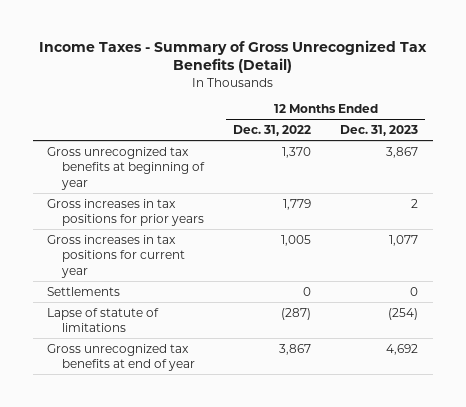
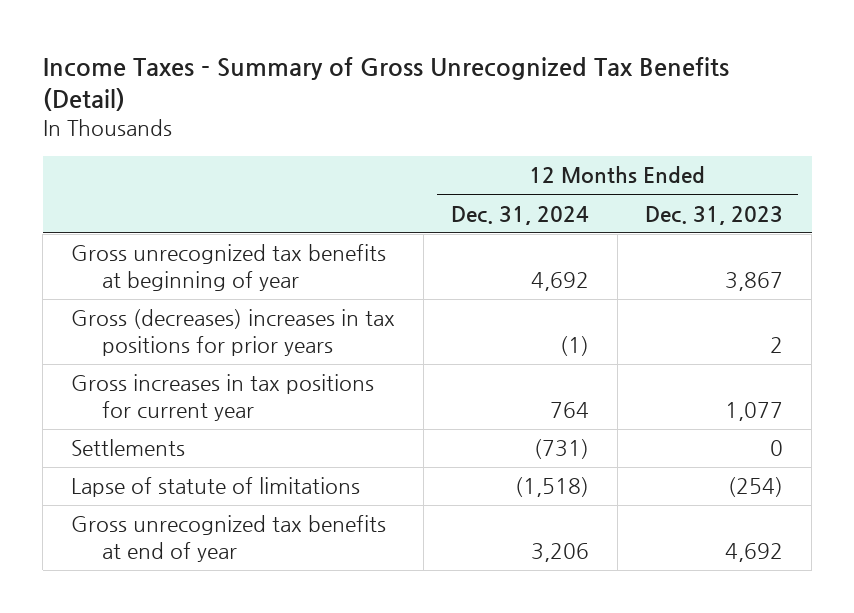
[232,125,311,137] Dec. 31, 2022 -> none
none -> [451,205,590,225] Dec. 31, 2024
[47,198,204,227] Gross increases in tax positions for prior years -> [70,309,395,356] Gross (decreases) increases in tax positions for prior years

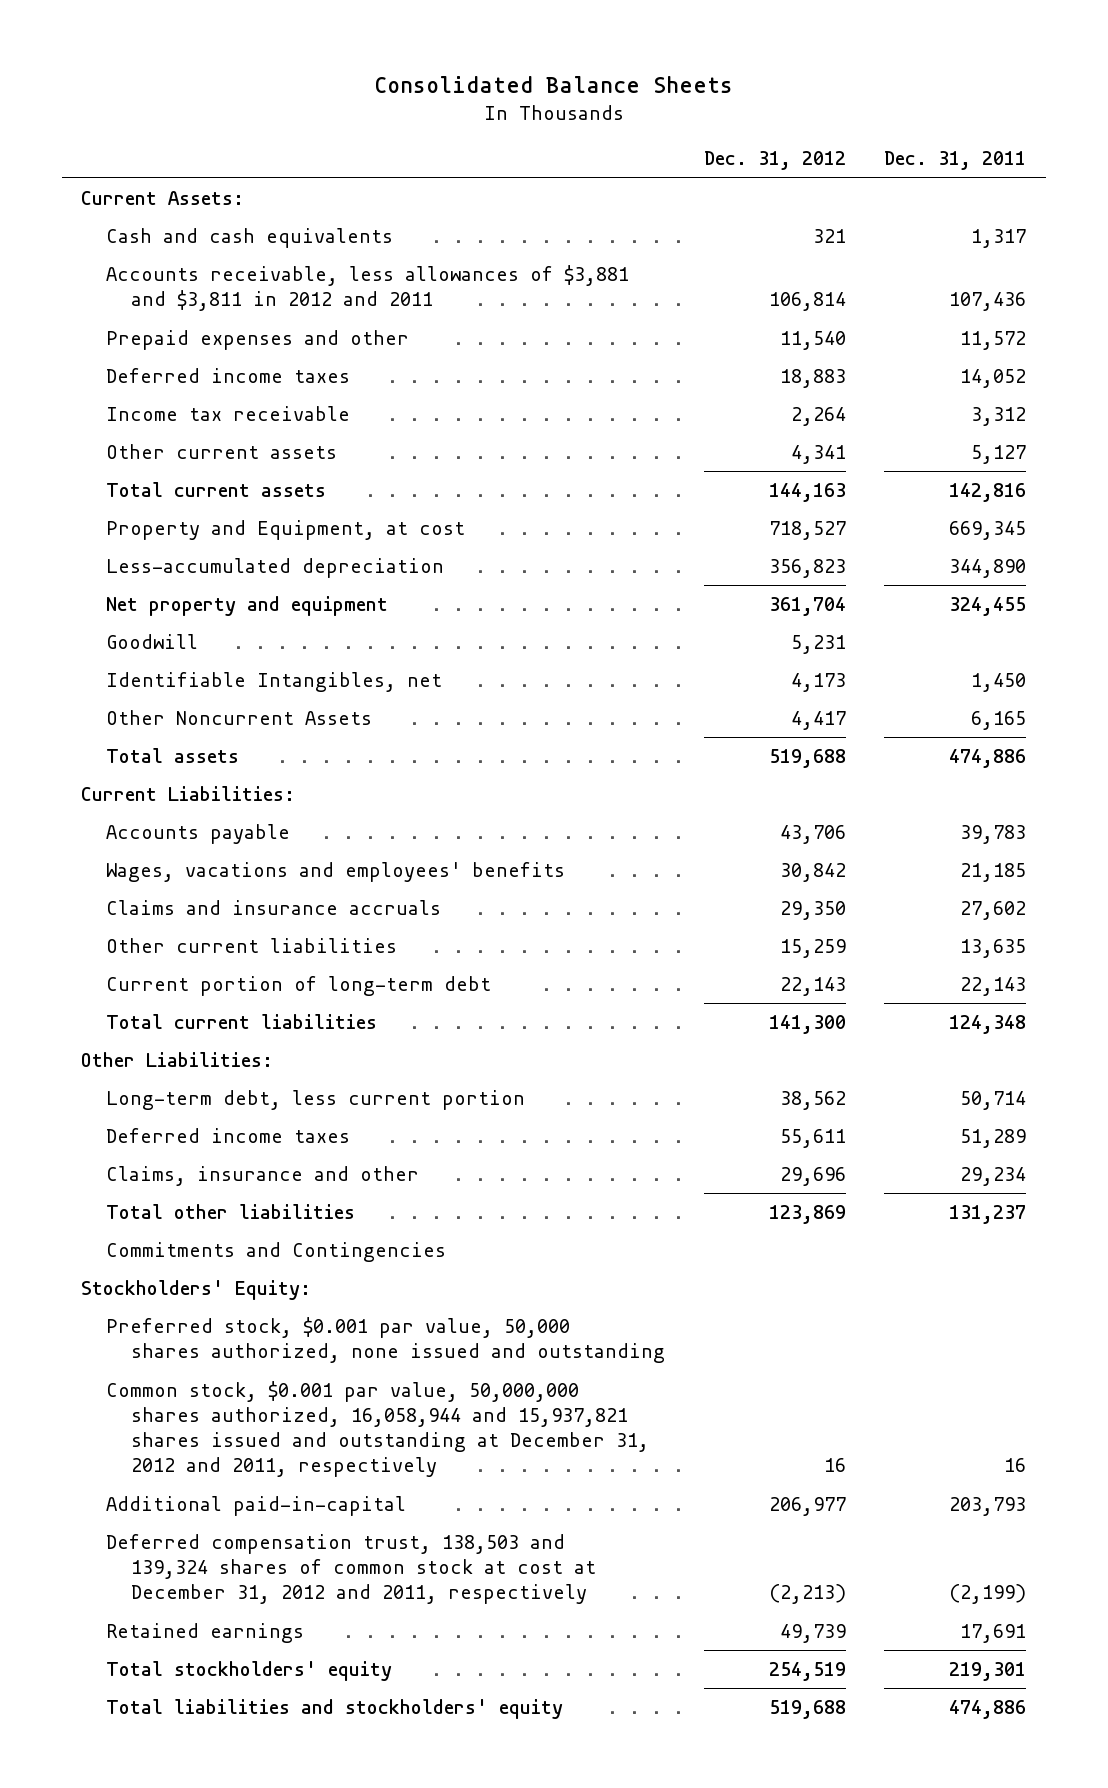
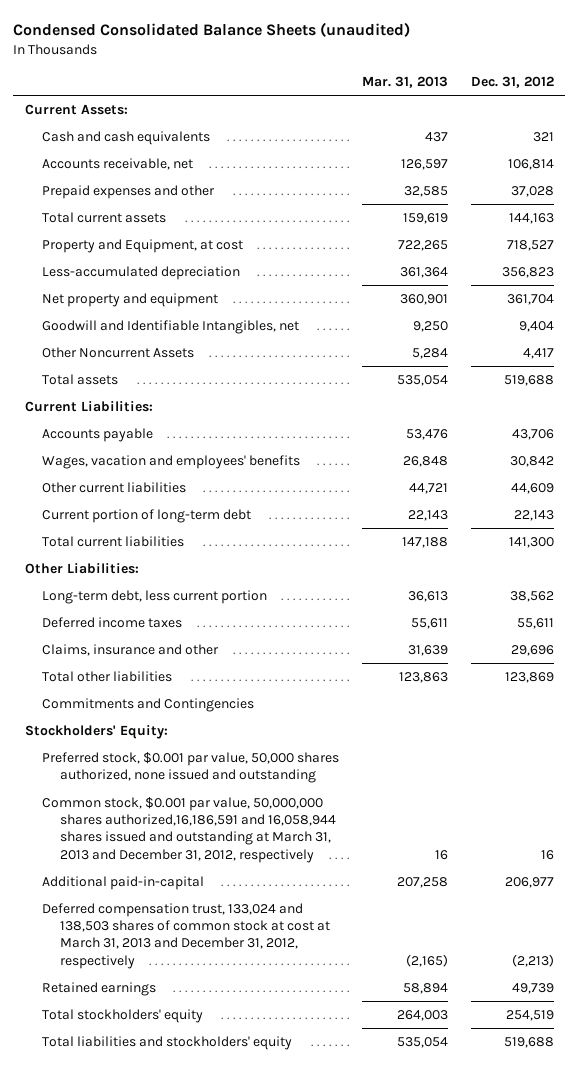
[373,75,733,93] Consolidated Balance Sheets -> [13,21,411,37] Condensed Consolidated Balance Sheets (unaudited)
[884,151,1027,171] Dec. 31, 2011 -> none
none -> [361,75,448,88] Mar. 31, 2013
[106,368,351,384] Deferred income taxes -> none
[106,406,351,422] Income tax receivable -> none
[106,444,338,460] Other current assets -> none
[106,265,630,312] Accounts receivable, less allowances of $3,881 and $3,811 in 2012 and 2011 -> [42,158,194,171] Accounts receivable, net
[779,331,846,351] 11,540 -> [510,186,554,198] 37,028
[106,672,443,693] Identifiable Intangibles, net -> none
[106,634,199,650] Goodwill -> [42,320,300,335] Goodwill and Identifiable Intangibles, net
[790,635,846,655] 5,231 -> [518,321,554,333] 9,404
[106,900,442,916] Claims and insurance accruals -> none
[106,862,566,883] Wages, vacations and employees' benefits -> [42,455,301,470] Wages, vacation and employees' benefits
[779,939,846,959] 15,259 -> [510,483,554,495] 44,609
[106,1381,649,1478] Common stock, $0.001 par value, 50,000,000 shares authorized, 16,058,944 and 15,937,821 shares issued and outstanding at December 31, 2012 and 2011, respectively -> [42,797,336,863] Common stock, $0.001 par value, 50,000,000 shares authorized,16,186,591 and 16,058,944 shares issued and outstanding at March 31, 2013 and December 31, 2012, respectively
[106,1534,596,1605] Deferred compensation trust, 138,503 and 139,324 shares of common stock at cost at December 31, 2012 and 2011, respectively -> [42,903,330,969] Deferred compensation trust, 133,024 and 138,503 shares of common stock at cost at March 31, 2013 and December 31, 2012, respectively

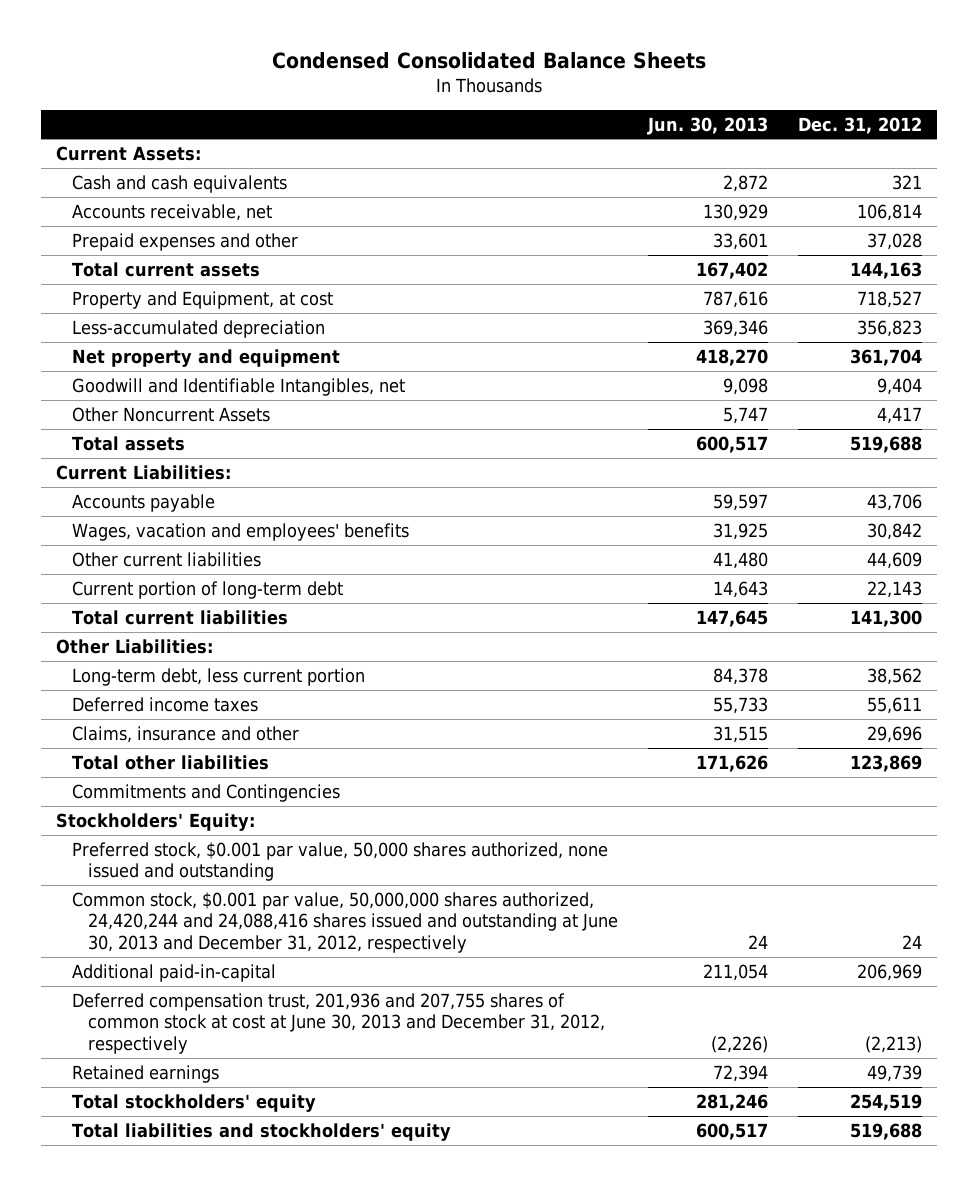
[13,21,411,37] Condensed Consolidated Balance Sheets (unaudited) -> [272,52,707,70] Condensed Consolidated Balance Sheets
[361,75,448,88] Mar. 31, 2013 -> none
none -> [647,116,769,135] Jun. 30, 2013
[42,797,336,863] Common stock, $0.001 par value, 50,000,000 shares authorized,16,186,591 and 16,058,944 shares issued and outstanding at March 31, 2013 and December 31, 2012, respectively -> [71,891,619,954] Common stock, $0.001 par value, 50,000,000 shares authorized, 24,420,244 and 24,088,416 shares issued and outstanding at June 30, 2013 and December 31, 2012, respectively
[540,849,554,860] 16 -> [902,935,923,950] 24
[504,877,554,889] 206,977 -> [857,963,923,981] 206,969
[42,903,330,969] Deferred compensation trust, 133,024 and 138,503 shares of common stock at cost at March 31, 2013 and December 31, 2012, respectively -> [71,992,606,1055] Deferred compensation trust, 201,936 and 207,755 shares of common stock at cost at June 30, 2013 and December 31, 2012, respectively

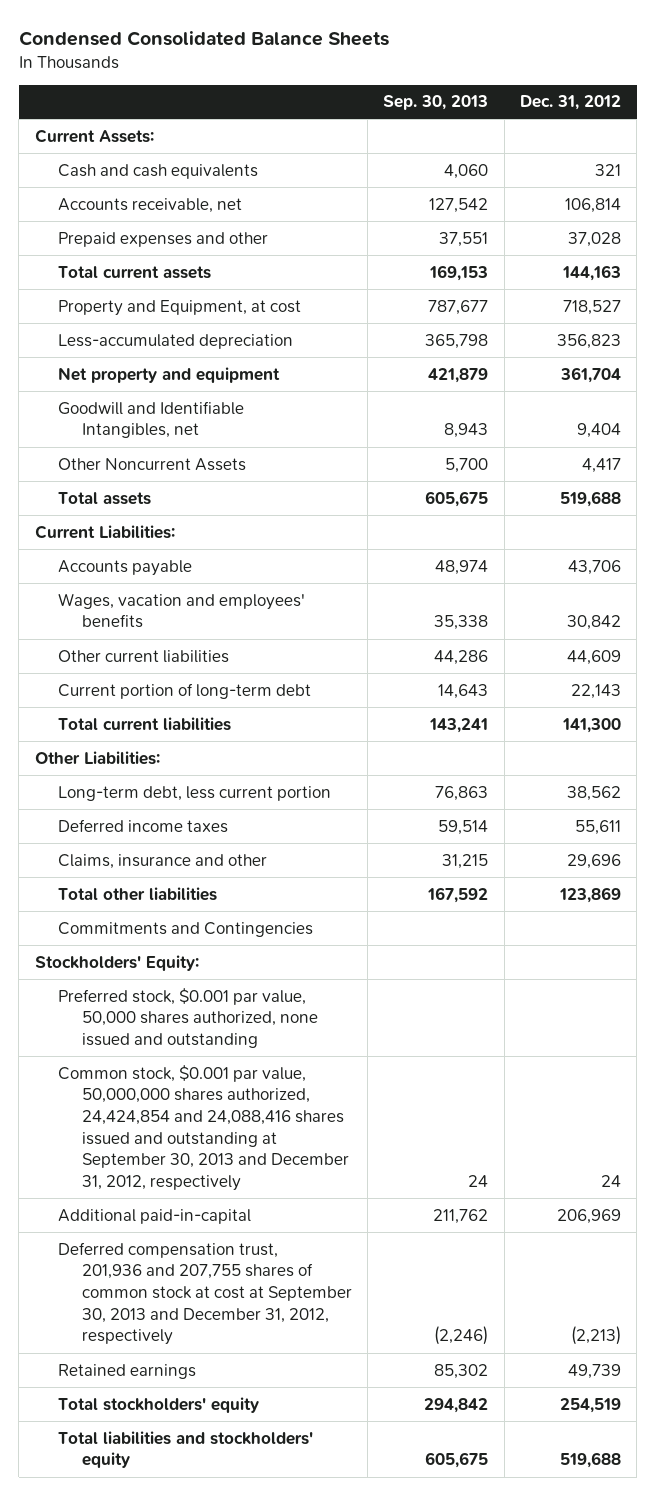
[647,116,769,135] Jun. 30, 2013 -> none
none -> [383,95,489,111] Sep. 30, 2013
[71,891,619,954] Common stock, $0.001 par value, 50,000,000 shares authorized, 24,420,244 and 24,088,416 shares issued and outstanding at June 30, 2013 and December 31, 2012, respectively -> [58,1064,349,1192] Common stock, $0.001 par value, 50,000,000 shares authorized, 24,424,854 and 24,088,416 shares issued and outstanding at September 30, 2013 and December 31, 2012, respectively
[71,992,606,1055] Deferred compensation trust, 201,936 and 207,755 shares of common stock at cost at June 30, 2013 and December 31, 2012, respectively -> [58,1241,352,1346] Deferred compensation trust, 201,936 and 207,755 shares of common stock at cost at September 30, 2013 and December 31, 2012, respectively

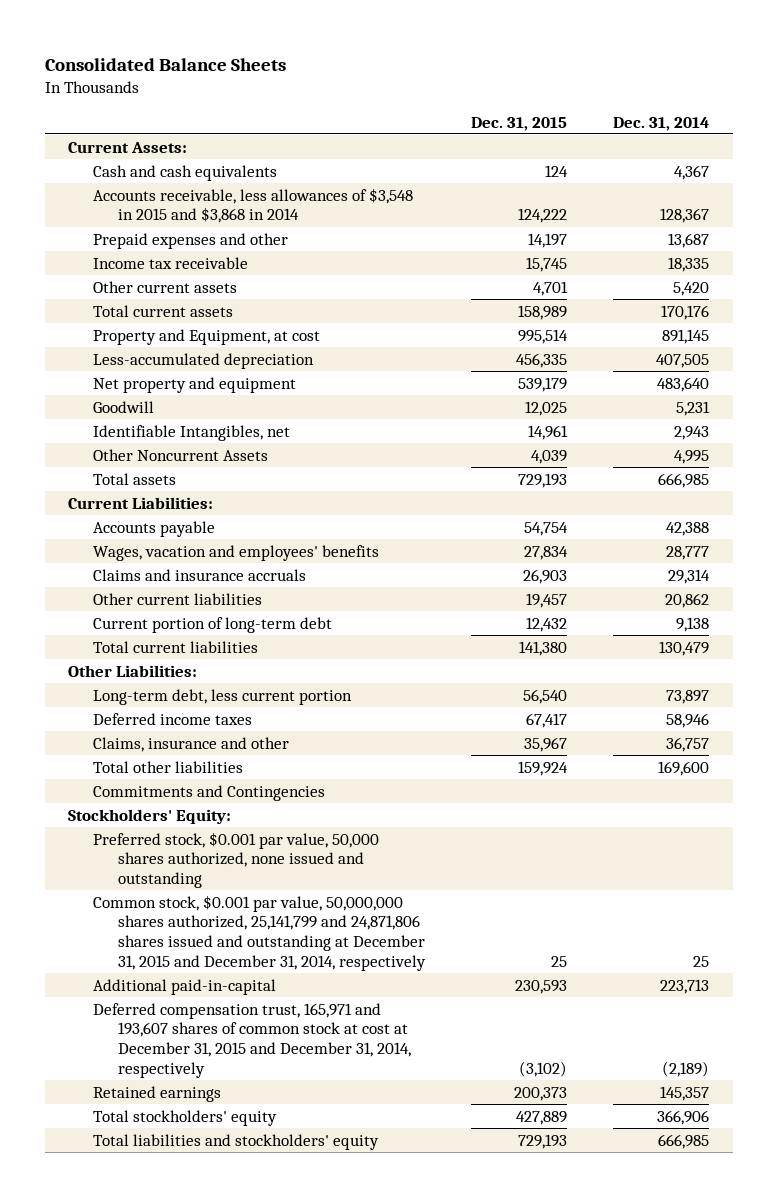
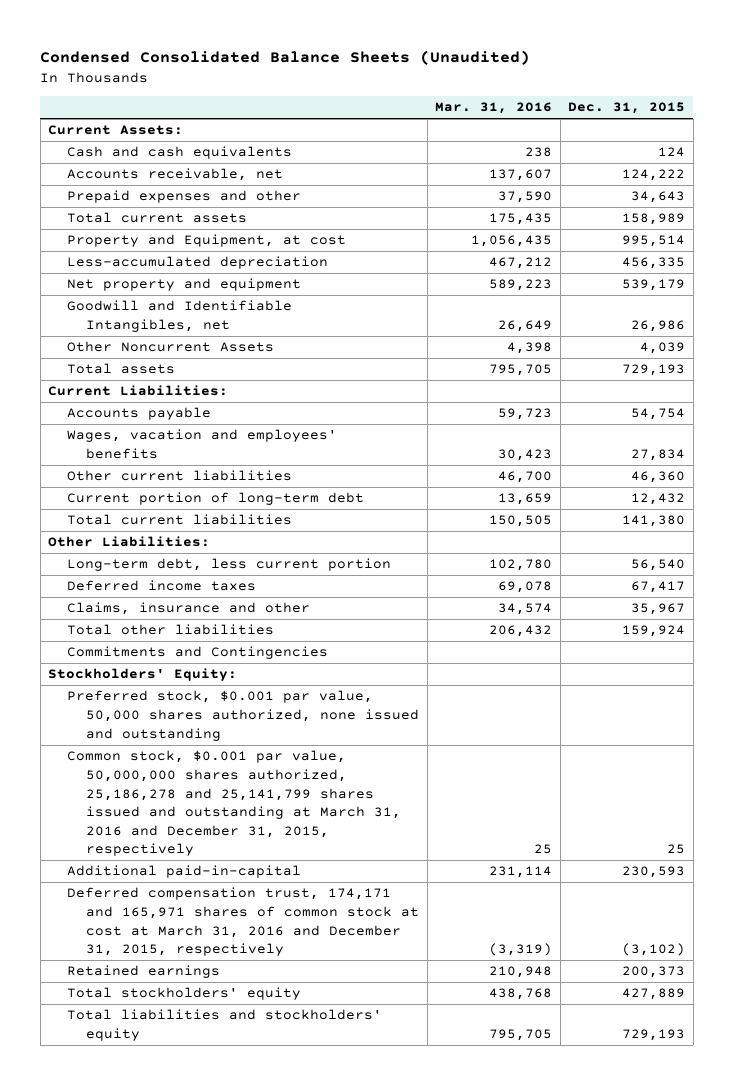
[44,57,286,71] Consolidated Balance Sheets -> [40,50,531,66] Condensed Consolidated Balance Sheets (Unaudited)
[613,116,710,131] Dec. 31, 2014 -> none
none -> [435,102,553,115] Mar. 31, 2016
[92,256,248,269] Income tax receivable -> none
[92,280,237,293] Other current assets -> none
[92,187,413,224] Accounts receivable, less allowances of $3,548 in 2015 and $3,868 in 2014 -> [67,168,284,182] Accounts receivable, net
[528,232,568,248] 14,197 -> [631,191,686,204] 34,643
[92,424,290,441] Identifiable Intangibles, net -> none
[92,400,154,413] Goodwill -> [67,300,293,332] Goodwill and Identifiable Intangibles, net
[525,400,568,416] 12,025 -> [631,319,686,332] 26,986
[92,568,306,581] Claims and insurance accruals -> none
[526,592,568,608] 19,457 -> [631,471,686,484] 46,360
[92,894,426,971] Common stock, $0.001 par value, 50,000,000 shares authorized, 25,141,799 and 24,871,806 shares issued and outstanding at December 31, 2015 and December 31, 2014, respectively -> [67,750,402,857] Common stock, $0.001 par value, 50,000,000 shares authorized, 25,186,278 and 25,141,799 shares issued and outstanding at March 31, 2016 and December 31, 2015, respectively
[92,1002,411,1078] Deferred compensation trust, 165,971 and 193,607 shares of common stock at cost at December 31, 2015 and December 31, 2014, respectively -> [67,887,420,957] Deferred compensation trust, 174,171 and 165,971 shares of common stock at cost at March 31, 2016 and December 31, 2015, respectively

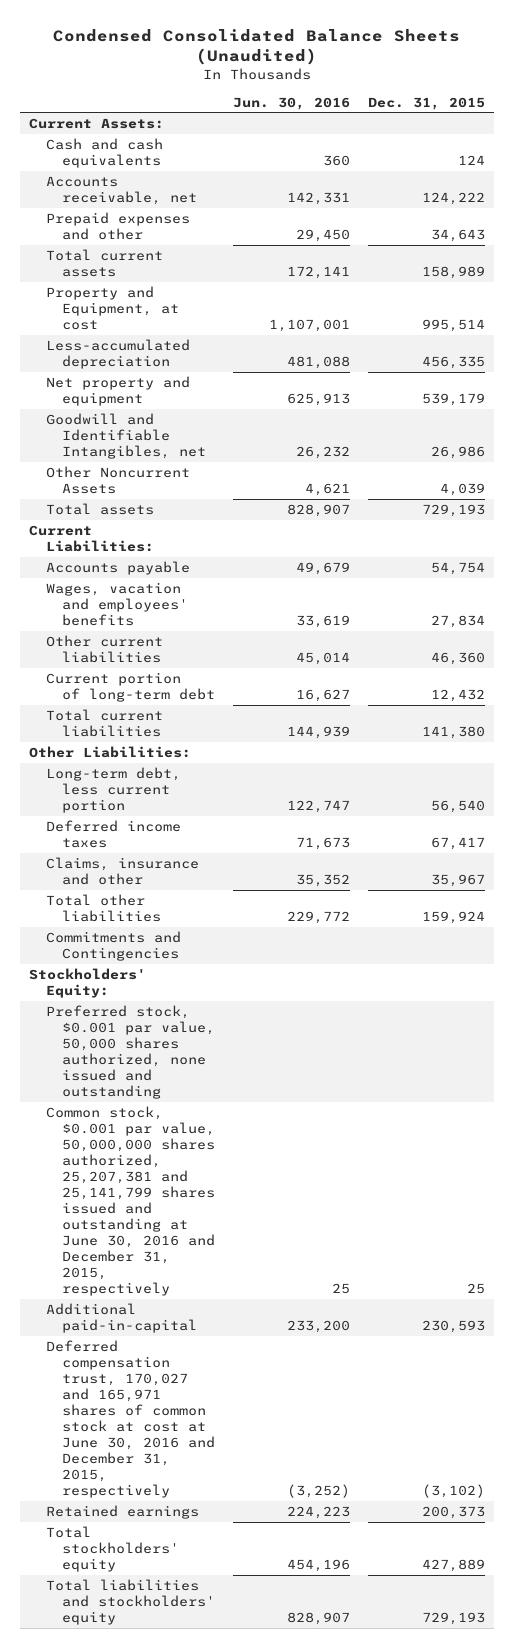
[435,102,553,115] Mar. 31, 2016 -> none
none -> [233,96,351,110] Jun. 30, 2016
[67,750,402,857] Common stock, $0.001 par value, 50,000,000 shares authorized, 25,186,278 and 25,141,799 shares issued and outstanding at March 31, 2016 and December 31, 2015, respectively -> [45,1105,216,1296] Common stock, $0.001 par value, 50,000,000 shares authorized, 25,207,381 and 25,141,799 shares issued and outstanding at June 30, 2016 and December 31, 2015, respectively
[67,887,420,957] Deferred compensation trust, 174,171 and 165,971 shares of common stock at cost at March 31, 2016 and December 31, 2015, respectively -> [45,1339,216,1498] Deferred compensation trust, 170,027 and 165,971 shares of common stock at cost at June 30, 2016 and December 31, 2015, respectively

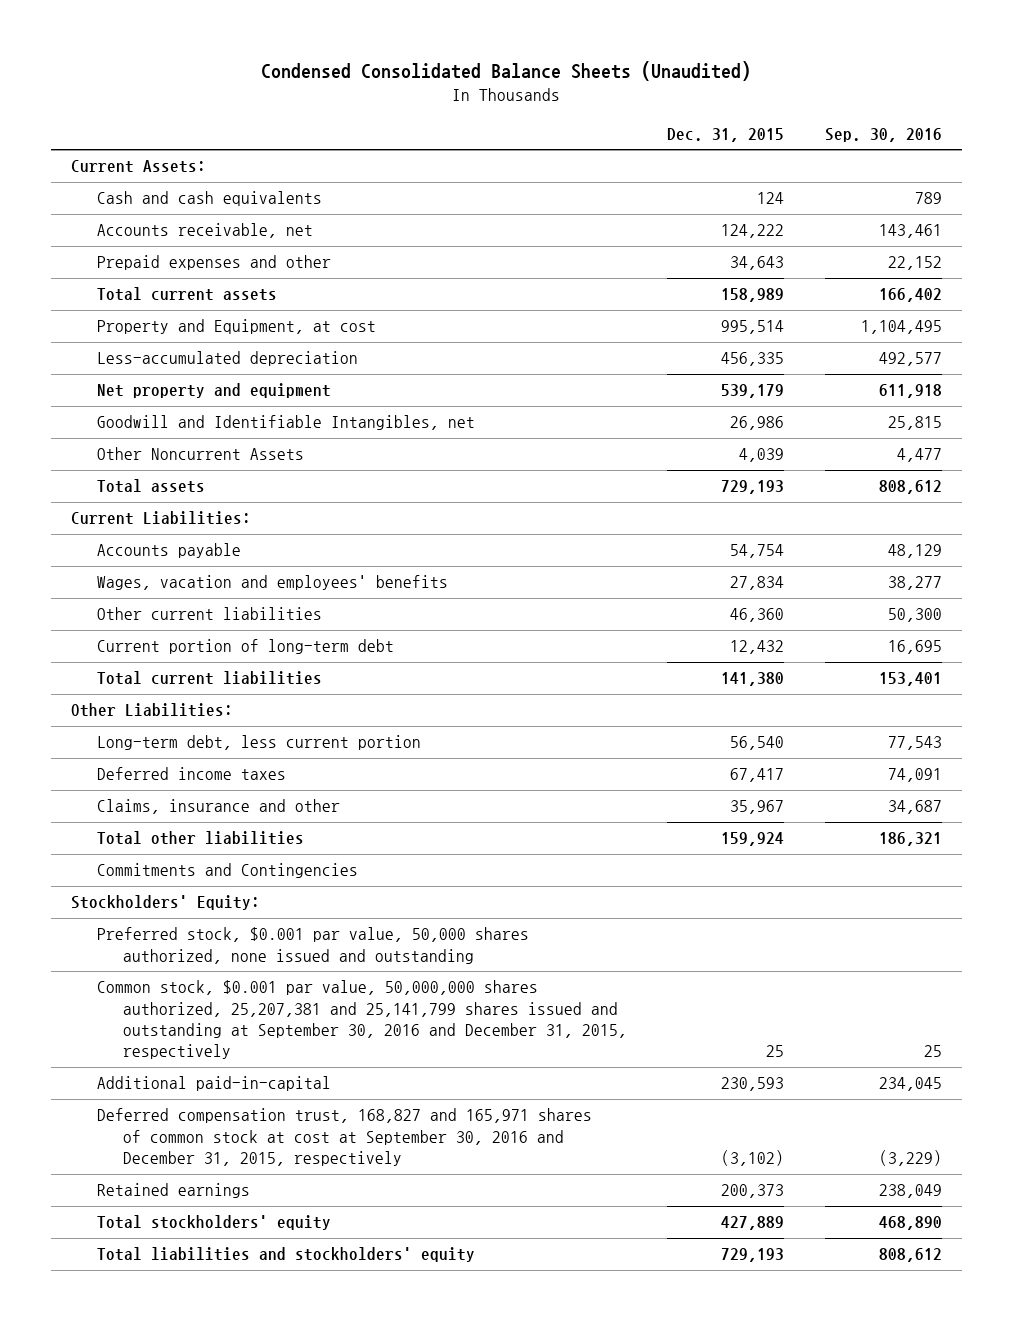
[233,96,351,110] Jun. 30, 2016 -> none
none -> [824,127,942,142] Sep. 30, 2016
[45,1105,216,1296] Common stock, $0.001 par value, 50,000,000 shares authorized, 25,207,381 and 25,141,799 shares issued and outstanding at June 30, 2016 and December 31, 2015, respectively -> [96,980,628,1060] Common stock, $0.001 par value, 50,000,000 shares authorized, 25,207,381 and 25,141,799 shares issued and outstanding at September 30, 2016 and December 31, 2015, respectively
[45,1339,216,1498] Deferred compensation trust, 170,027 and 165,971 shares of common stock at cost at June 30, 2016 and December 31, 2015, respectively -> [96,1108,592,1167] Deferred compensation trust, 168,827 and 165,971 shares of common stock at cost at September 30, 2016 and December 31, 2015, respectively

